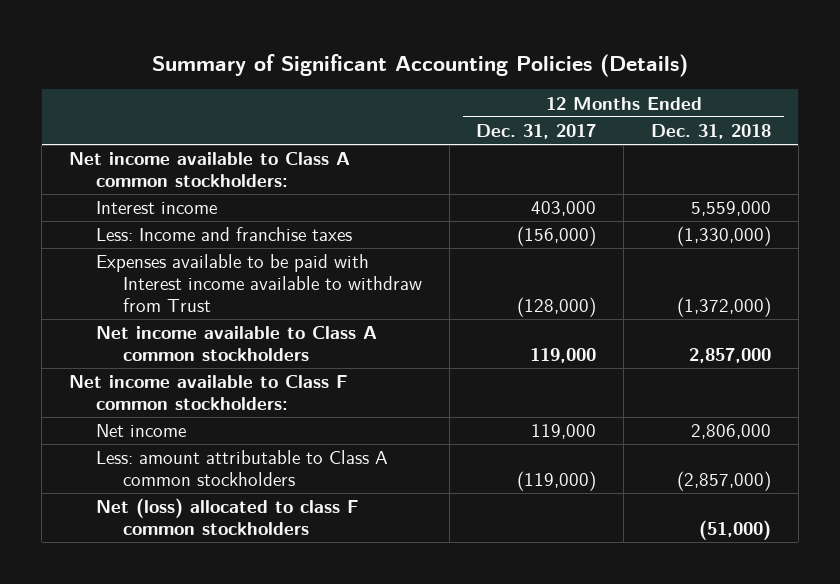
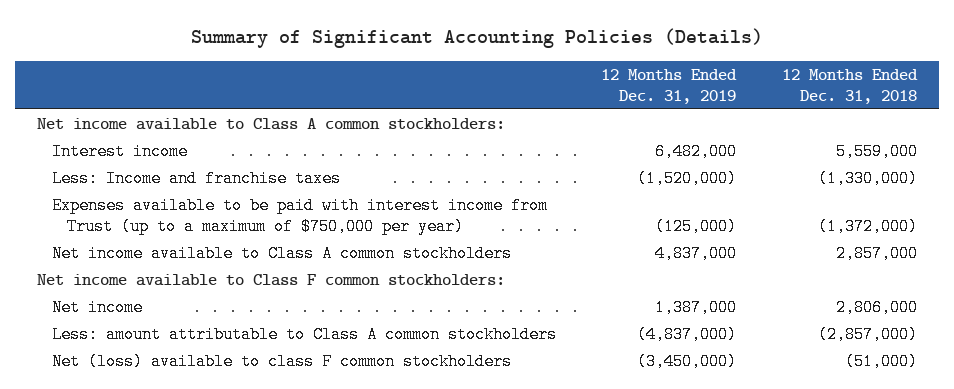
[476,124,597,140] Dec. 31, 2017 -> none
none -> [601,68,738,105] 12 Months Ended Dec. 31, 2019
[95,254,422,313] Expenses available to be paid with Interest income available to withdraw from Trust -> [52,196,549,236] Expenses available to be paid with interest income from Trust (up to a maximum of $750,000 per year)
[95,498,359,536] Net (loss) allocated to class F common stockholders -> [52,352,513,370] Net (loss) available to class F common stockholders

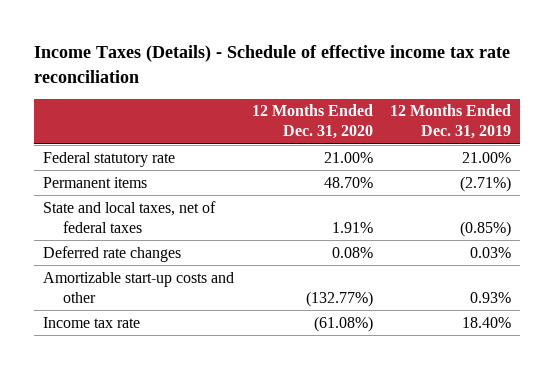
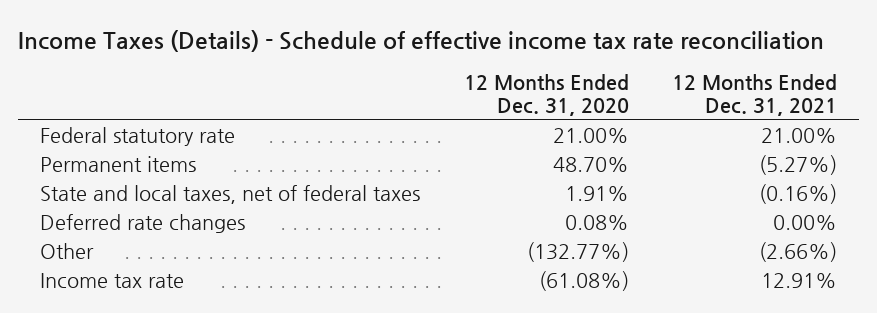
[390,104,512,140] 12 Months Ended Dec. 31, 2019 -> none
none -> [672,74,838,117] 12 Months Ended Dec. 31, 2021
[42,271,234,303] Amortizable start-up costs and other -> [39,243,94,260] Other

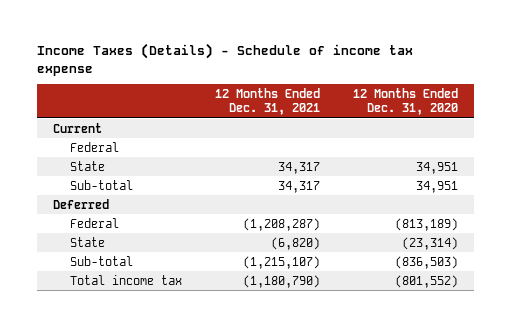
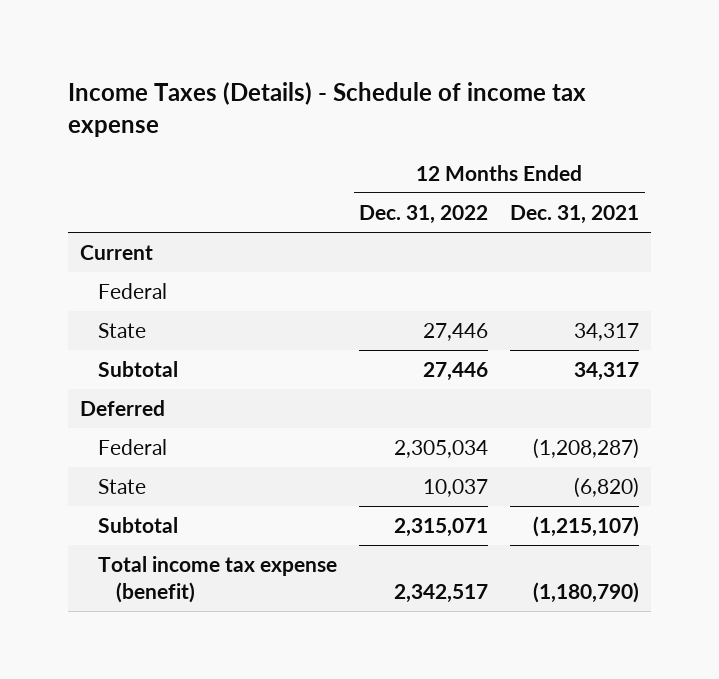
[352,87,458,116] 12 Months Ended Dec. 31, 2020 -> none
none -> [359,205,489,225] Dec. 31, 2022
[69,179,133,190] Sub-total -> [97,361,178,378] Subtotal
[69,255,133,266] Sub-total -> [97,517,178,534] Subtotal
[69,274,182,285] Total income tax -> [97,556,337,603] Total income tax expense (benefit)

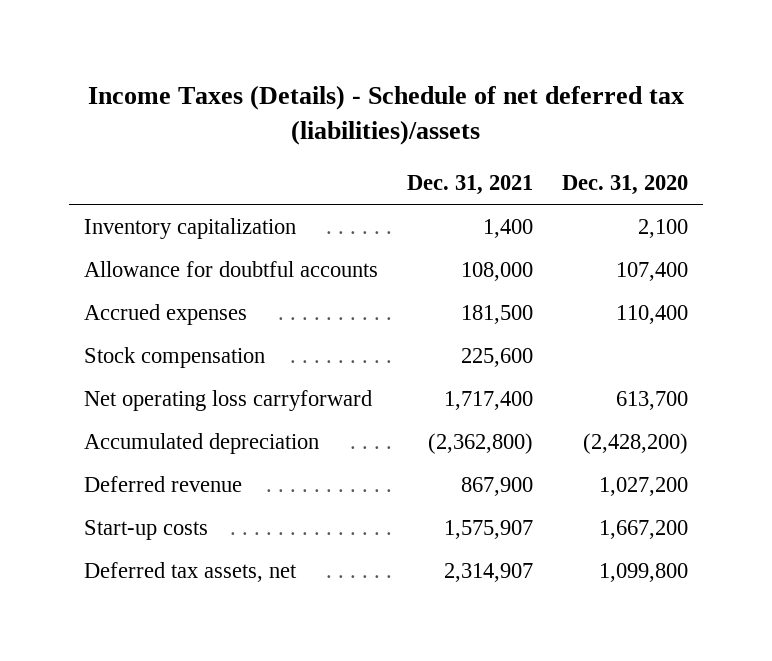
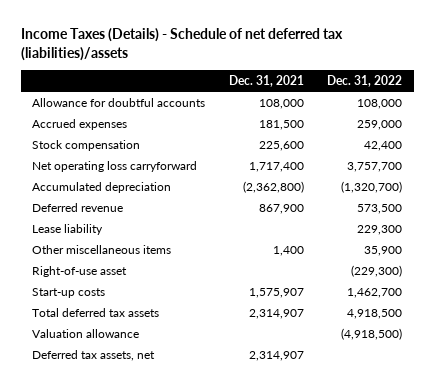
[561,174,688,195] Dec. 31, 2020 -> none
none -> [327,75,403,88] Dec. 31, 2022
[83,217,296,239] Inventory capitalization -> none
none -> [32,223,104,235] Lease liability
none -> [32,244,172,254] Other miscellaneous items
none -> [32,265,128,277] Right-of-use asset
none -> [32,307,160,317] Total deferred tax assets
none -> [32,328,140,338] Valuation allowance

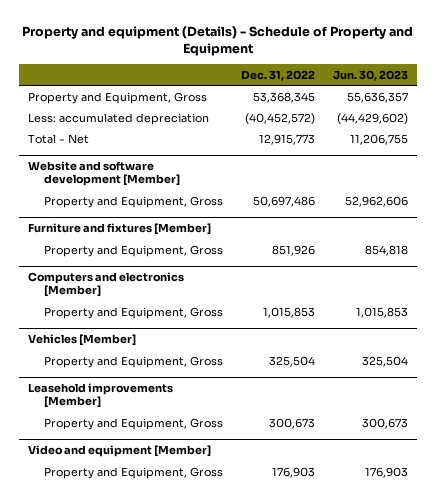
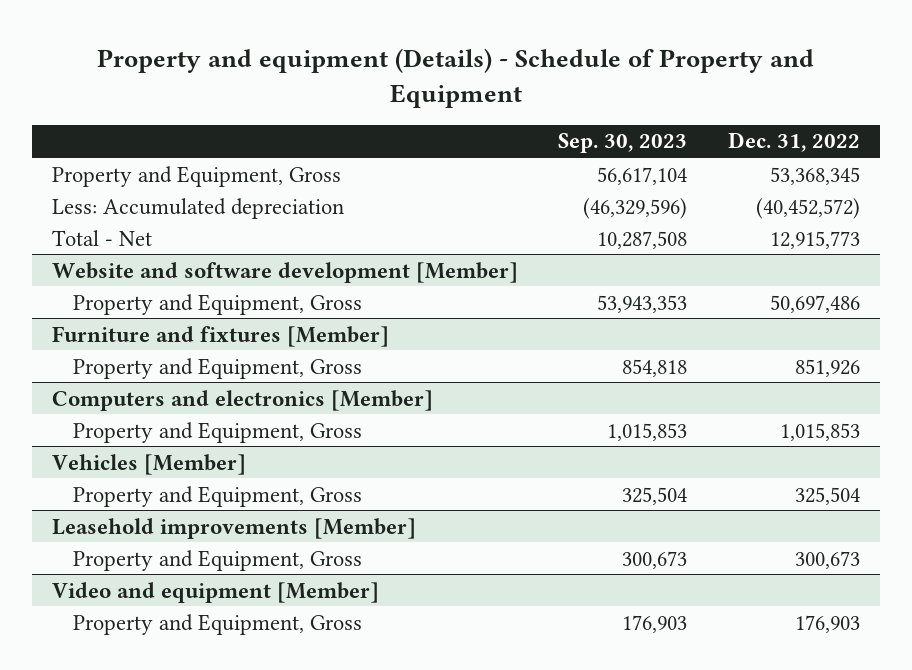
[332,69,408,81] Jun. 30, 2023 -> none
none -> [558,133,688,154] Sep. 30, 2023
[27,112,209,125] Less: accumulated depreciation -> [51,197,344,219] Less: Accumulated depreciation

